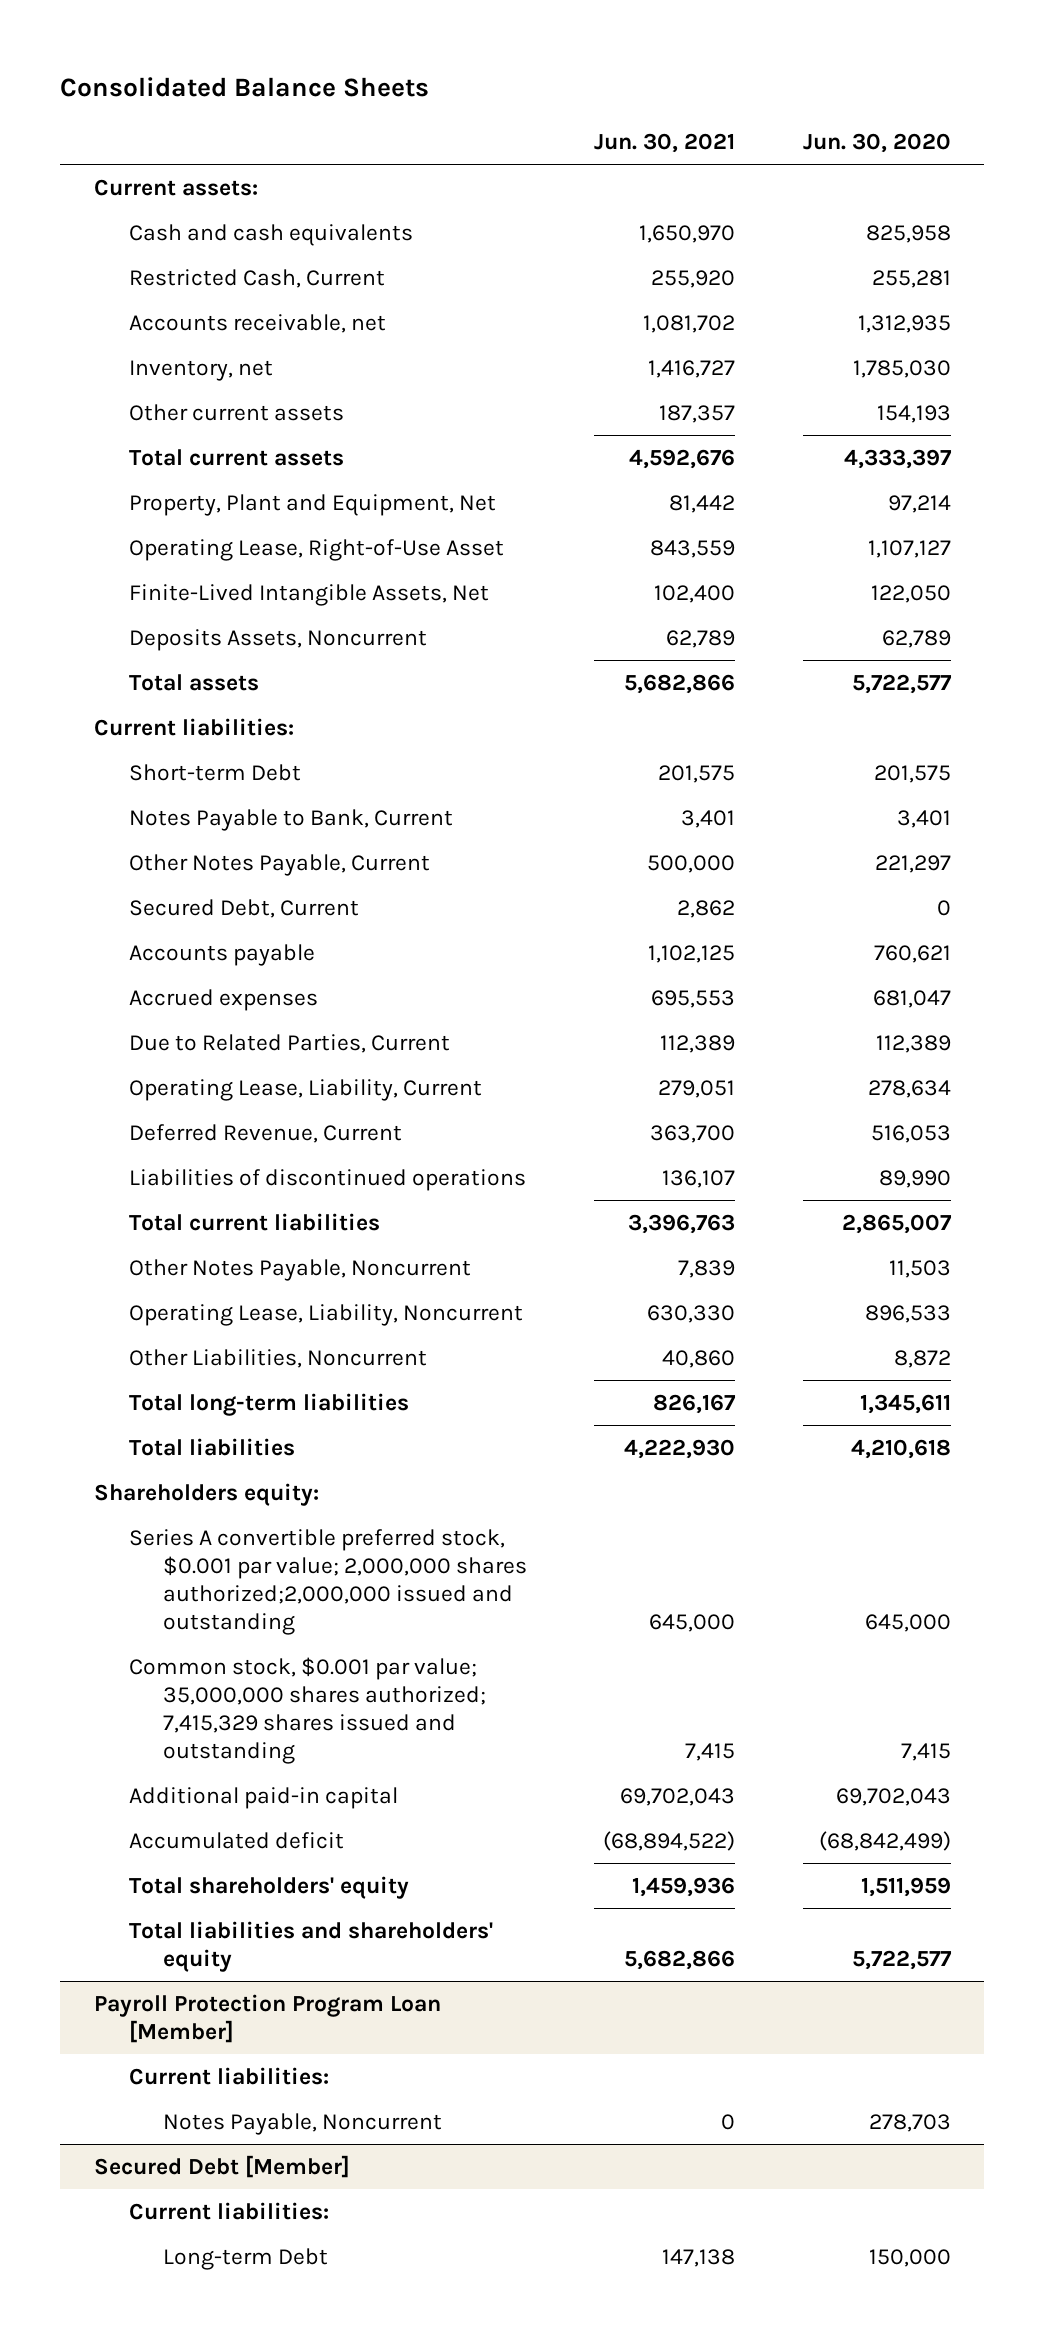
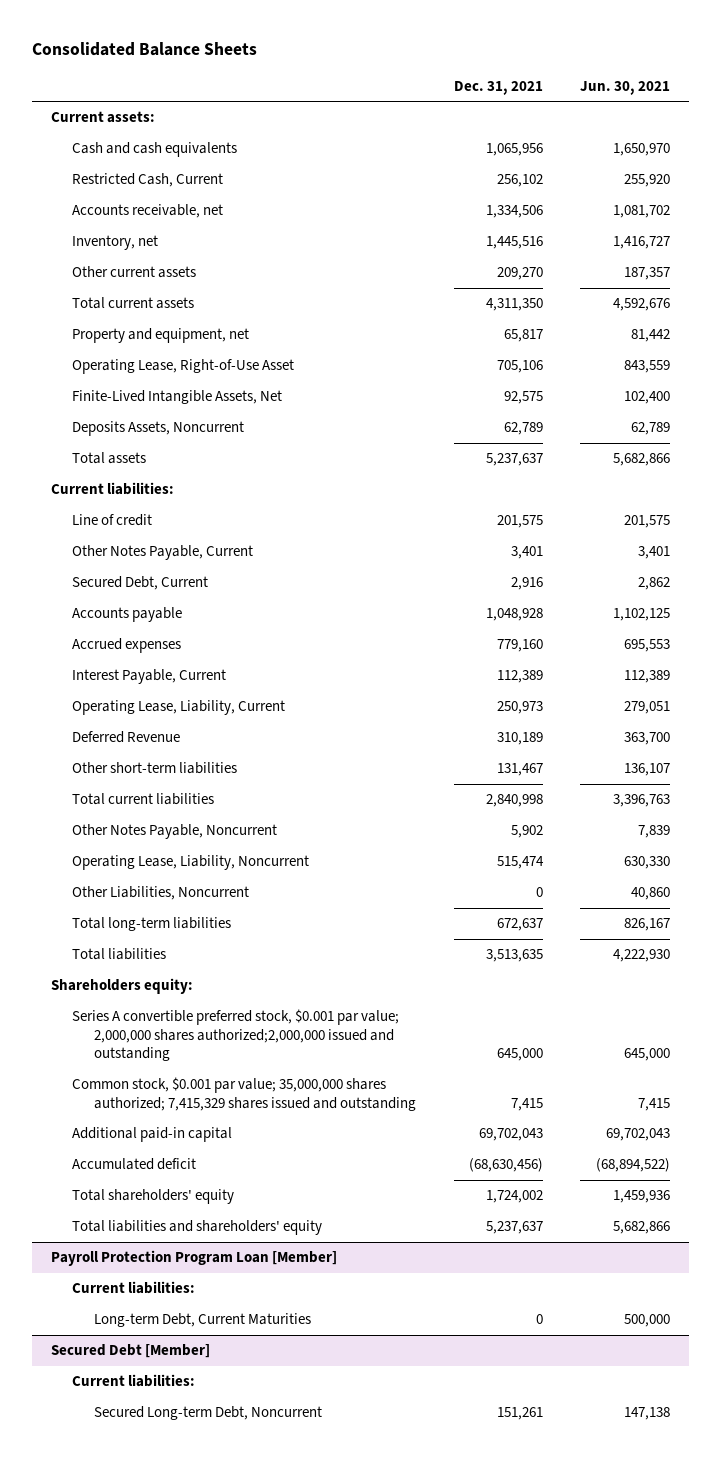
[802,132,951,153] Jun. 30, 2020 -> none
none -> [453,80,543,95] Dec. 31, 2021
[128,493,496,516] Property, Plant and Equipment, Net -> [72,328,250,344] Property and equipment, net
[128,808,453,831] Notes Payable to Bank, Current -> none
[128,763,301,781] Short-term Debt -> [72,514,153,527] Line of credit
[647,854,736,873] 500,000 -> [638,546,671,560] 3,401
[128,1033,450,1053] Due to Related Parties, Current -> [72,669,227,685] Interest Payable, Current
[128,1123,402,1143] Deferred Revenue, Current -> [72,731,181,744] Deferred Revenue
[128,1168,526,1191] Liabilities of discontinued operations -> [72,762,238,775] Other short-term liabilities
[163,2112,443,2135] Notes Payable, Noncurrent -> none
none -> [94,1313,312,1328] Long-term Debt, Current Maturities
[163,2247,329,2270] Long-term Debt -> [94,1406,323,1421] Secured Long-term Debt, Noncurrent

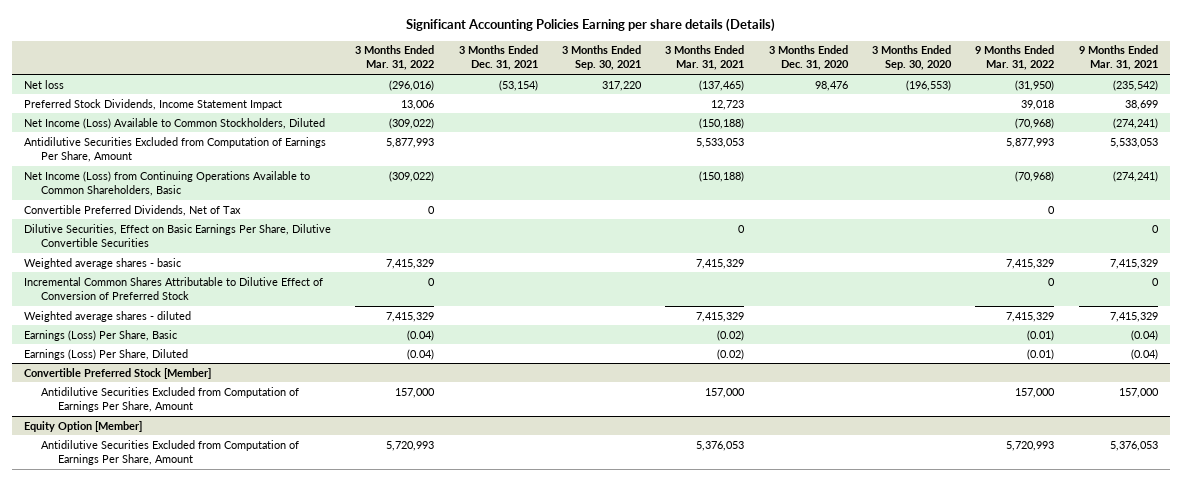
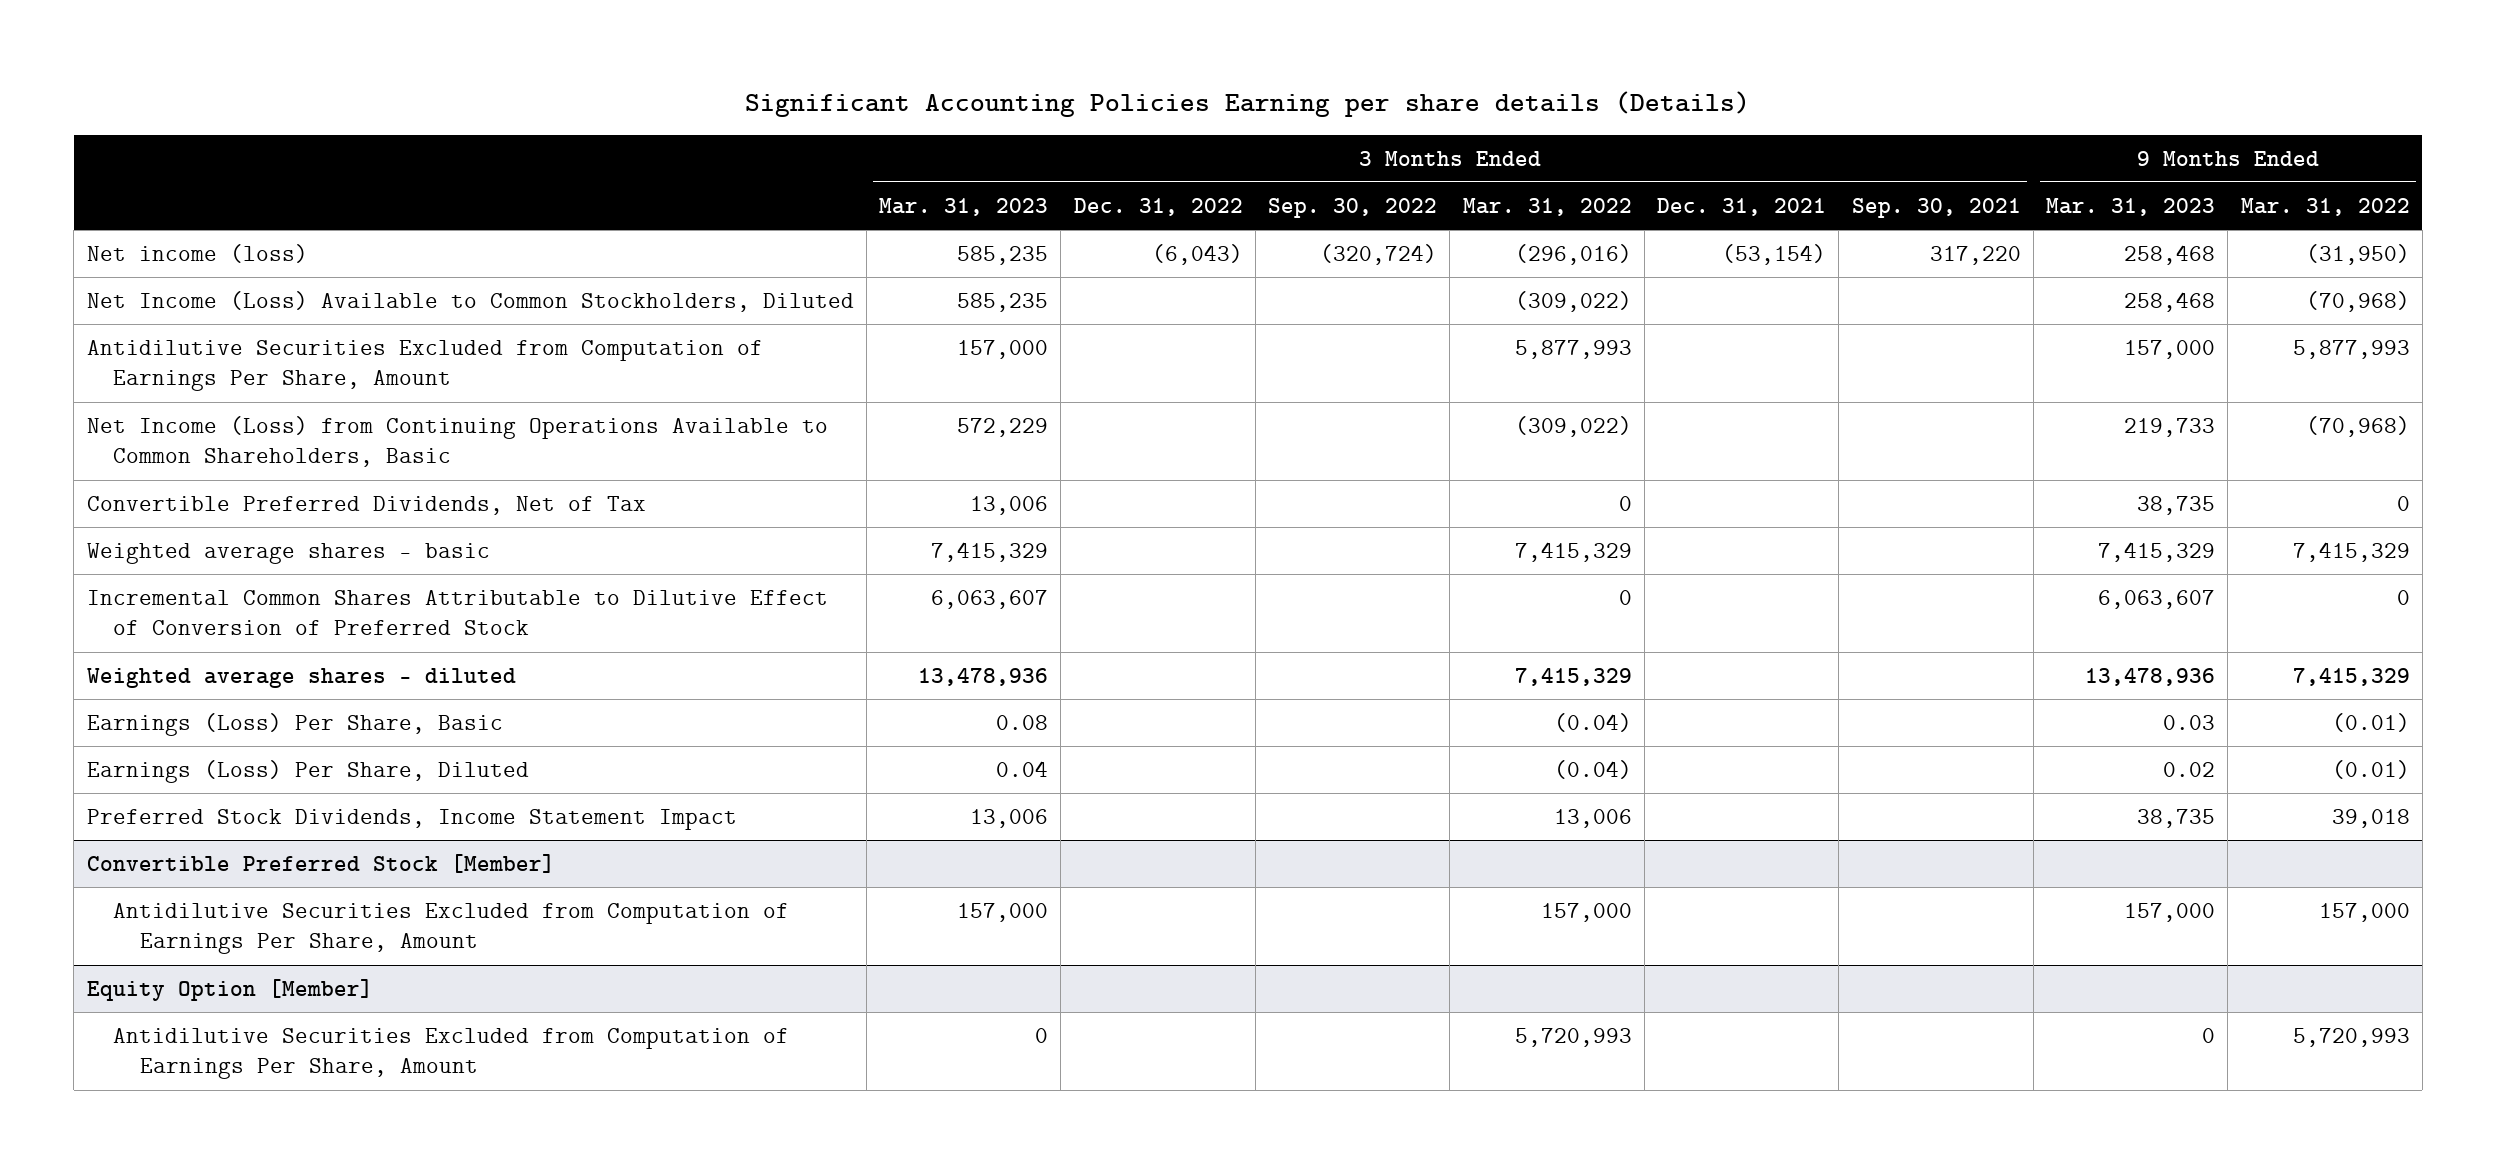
[665,45,745,71] 3 Months Ended Mar. 31, 2021 -> none
[768,45,849,71] 3 Months Ended Dec. 31, 2020 -> none
[872,45,953,71] 3 Months Ended Sep. 30, 2020 -> none
[1078,45,1158,71] 9 Months Ended Mar. 31, 2021 -> none
none -> [879,197,1049,216] Mar. 31, 2023
none -> [1073,197,1243,216] Dec. 31, 2022
none -> [1268,197,1438,218] Sep. 30, 2022
none -> [2046,197,2216,216] Mar. 31, 2023
[24,79,65,89] Net loss -> [86,243,308,263] Net income (loss)
[24,223,332,247] Dilutive Securities, Effect on Basic Earnings Per Share, Dilutive Convertible Securities -> none
[24,98,283,110] Preferred Stock Dividends, Income Statement Impact -> [86,808,737,830] Preferred Stock Dividends, Income Statement Impact

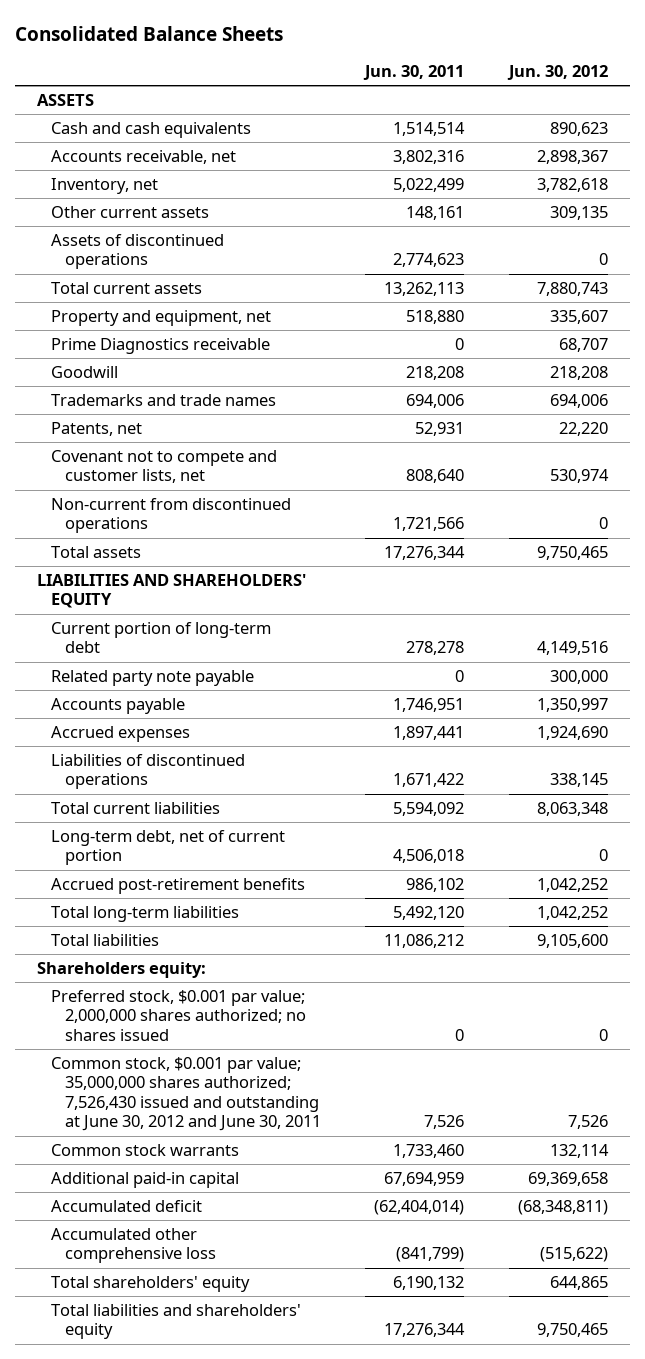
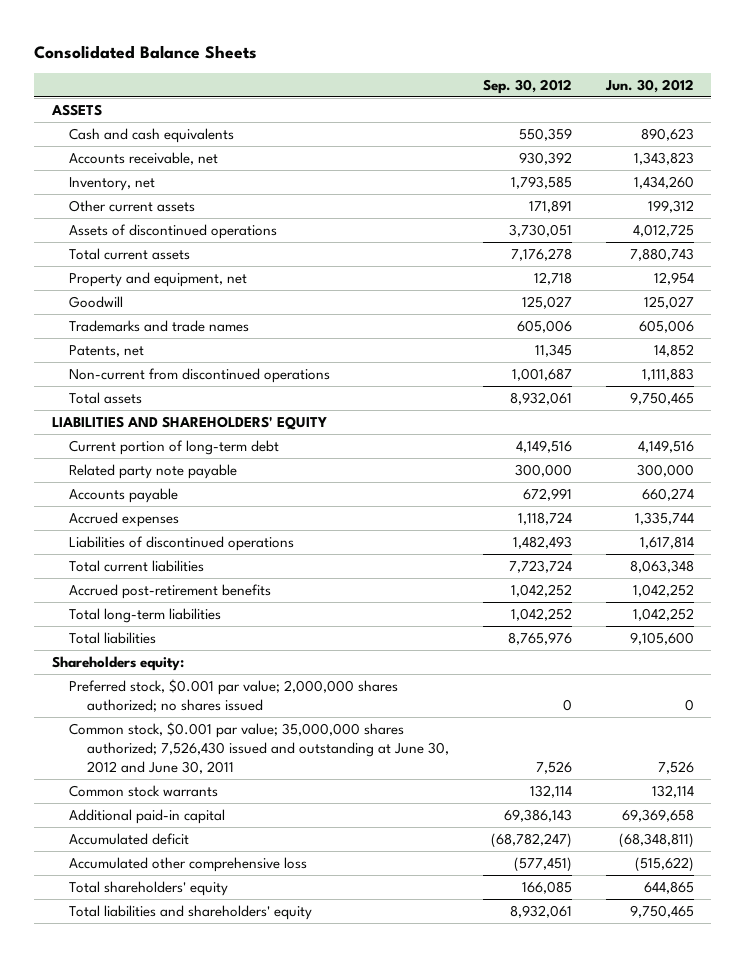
[363,65,465,81] Jun. 30, 2011 -> none
none -> [483,78,573,94] Sep. 30, 2012
[536,149,608,164] 2,898,367 -> [634,151,695,165] 1,343,823
[536,177,608,192] 3,782,618 -> [634,175,695,189] 1,434,260
[549,205,608,220] 309,135 -> [648,199,695,213] 199,312
[598,253,608,266] 0 -> [633,223,695,237] 4,012,725
[51,337,271,354] Prime Diagnostics receivable -> none
[51,449,278,484] Covenant not to compete and customer lists, net -> none
[549,309,608,324] 335,607 -> [654,271,695,285] 12,954
[549,365,608,380] 218,208 -> [644,295,695,309] 125,027
[549,393,608,408] 694,006 -> [639,319,695,333] 605,006
[558,421,608,436] 22,220 -> [654,343,695,357] 14,852
[598,517,608,530] 0 -> [642,367,695,381] 1,111,883
[536,697,608,712] 1,350,997 -> [642,487,695,501] 660,274
[536,725,608,740] 1,924,690 -> [635,511,695,525] 1,335,744
[549,773,608,788] 338,145 -> [640,535,695,549] 1,617,814
[51,829,286,866] Long-term debt, net of current portion -> none

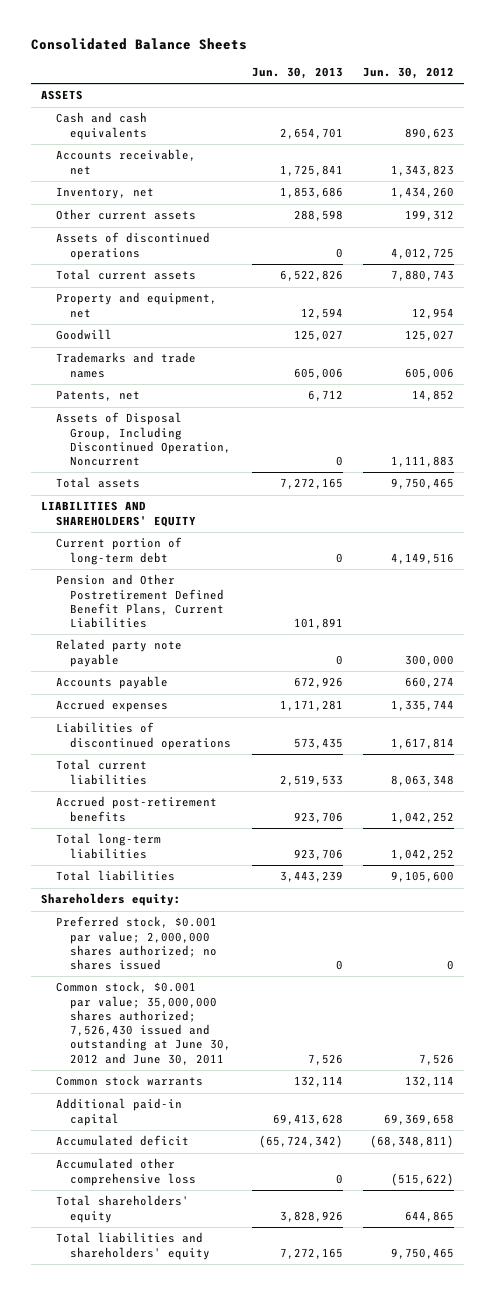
[483,78,573,94] Sep. 30, 2012 -> none
none -> [251,66,343,79] Jun. 30, 2013
[69,367,331,383] Non-current from discontinued operations -> [55,412,232,467] Assets of Disposal Group, Including Discontinued Operation, Noncurrent
none -> [55,574,225,629] Pension and Other Postretirement Defined Benefit Plans, Current Liabilities

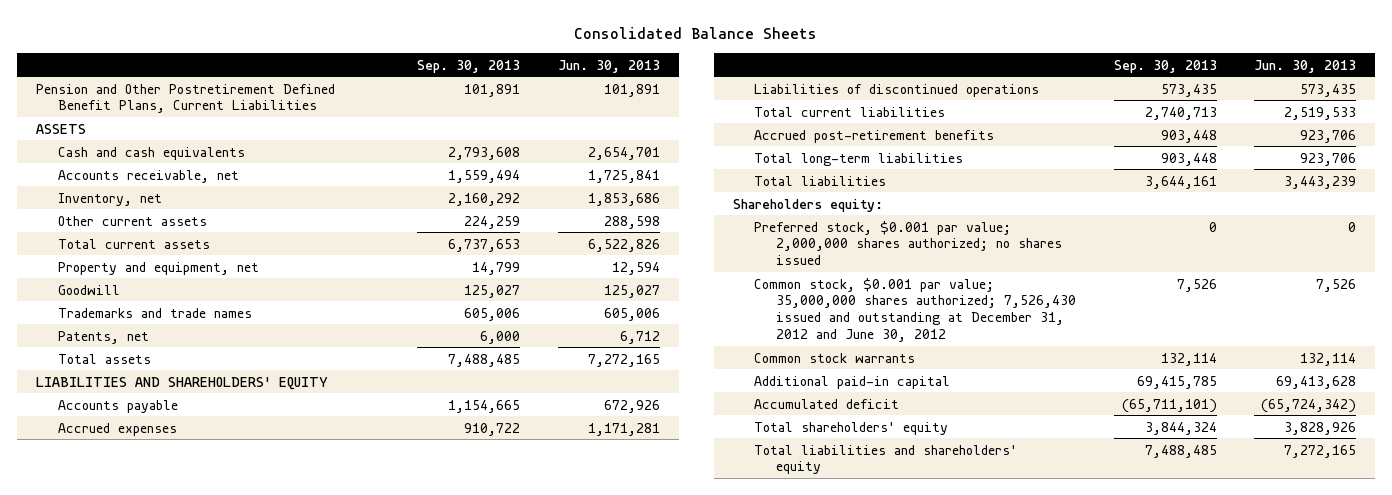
[362,66,454,79] Jun. 30, 2012 -> none
none -> [416,59,520,73] Sep. 30, 2013
[55,574,225,629] Pension and Other Postretirement Defined Benefit Plans, Current Liabilities -> [36,83,336,114] Pension and Other Postretirement Defined Benefit Plans, Current Liabilities
[55,232,210,260] Assets of discontinued operations -> none
[55,412,232,467] Assets of Disposal Group, Including Discontinued Operation, Noncurrent -> none
[55,537,182,565] Current portion of long-term debt -> none
[55,639,182,667] Related party note payable -> none
[55,981,232,1065] Common stock, $0.001 par value; 35,000,000 shares authorized; 7,526,430 issued and outstanding at June 30, 2012 and June 30, 2011 -> [754,277,1076,343] Common stock, $0.001 par value; 35,000,000 shares authorized; 7,526,430 issued and outstanding at December 31, 2012 and June 30, 2012
[55,1158,197,1186] Accumulated other comprehensive loss -> none

